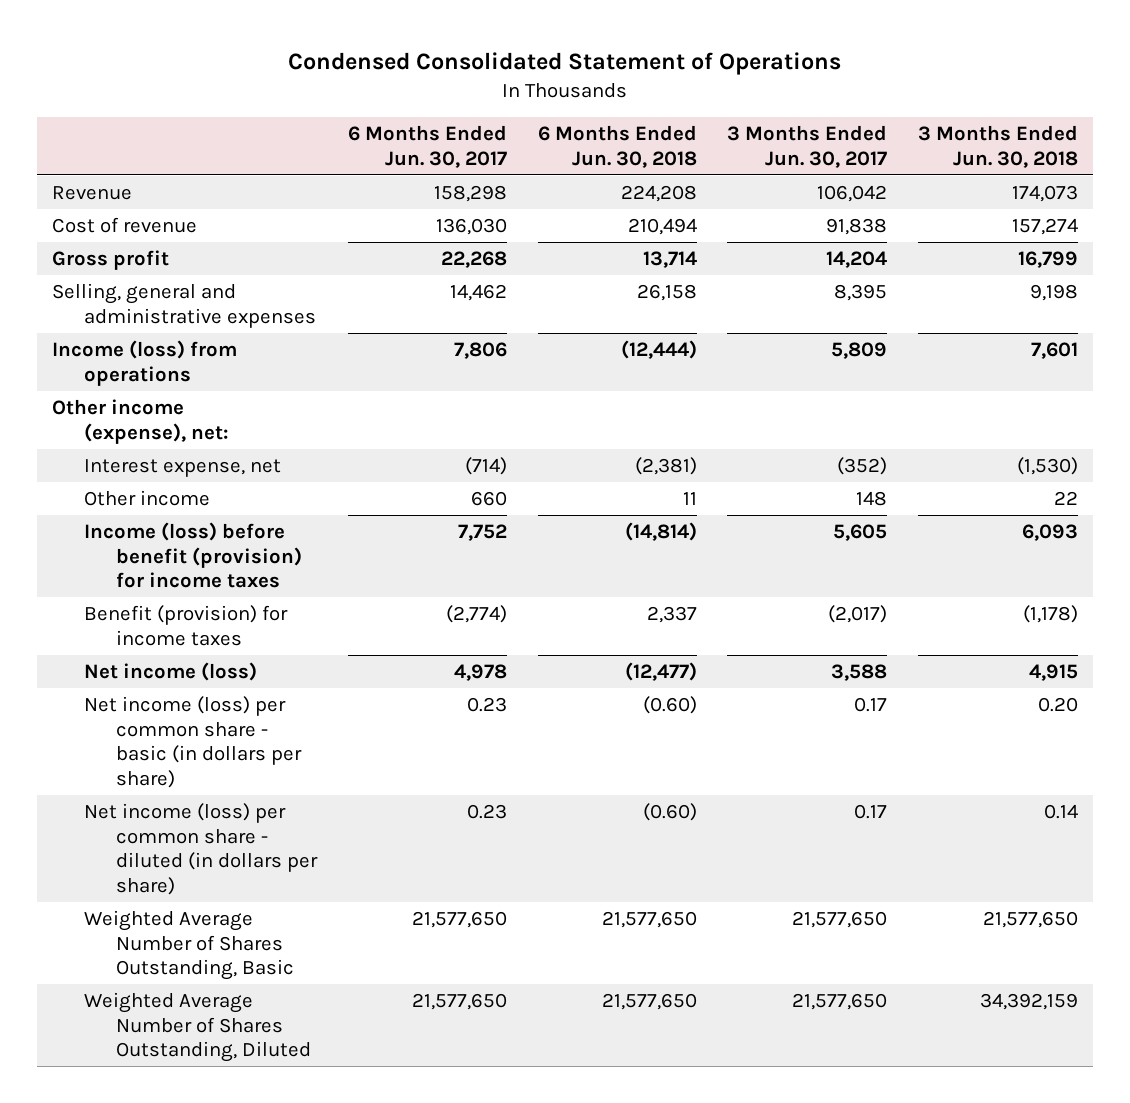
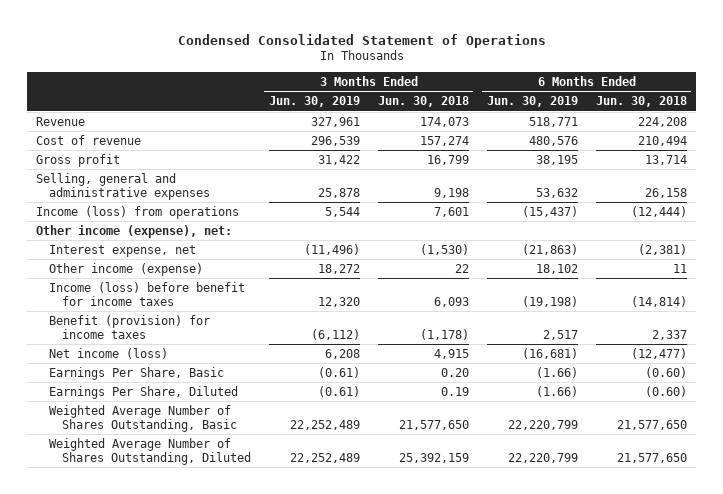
[347,125,507,168] 6 Months Ended Jun. 30, 2017 -> none
[727,125,888,168] 3 Months Ended Jun. 30, 2017 -> none
none -> [268,96,360,108] Jun. 30, 2019
none -> [486,96,578,108] Jun. 30, 2019
[84,490,211,507] Other income -> [49,262,204,276] Other income (expense)
[84,522,303,589] Income (loss) before benefit (provision) for income taxes -> [49,281,246,306] Income (loss) before benefit for income taxes
[84,696,303,788] Net income (loss) per common share - basic (in dollars per share) -> [49,366,225,380] Earnings Per Share, Basic
[84,803,319,895] Net income (loss) per common share - diluted (in dollars per share) -> [49,385,239,399] Earnings Per Share, Diluted
[1043,804,1078,820] 0.14 -> [440,386,469,396] 0.19
[979,993,1078,1011] 34,392,159 -> [398,452,469,463] 25,392,159

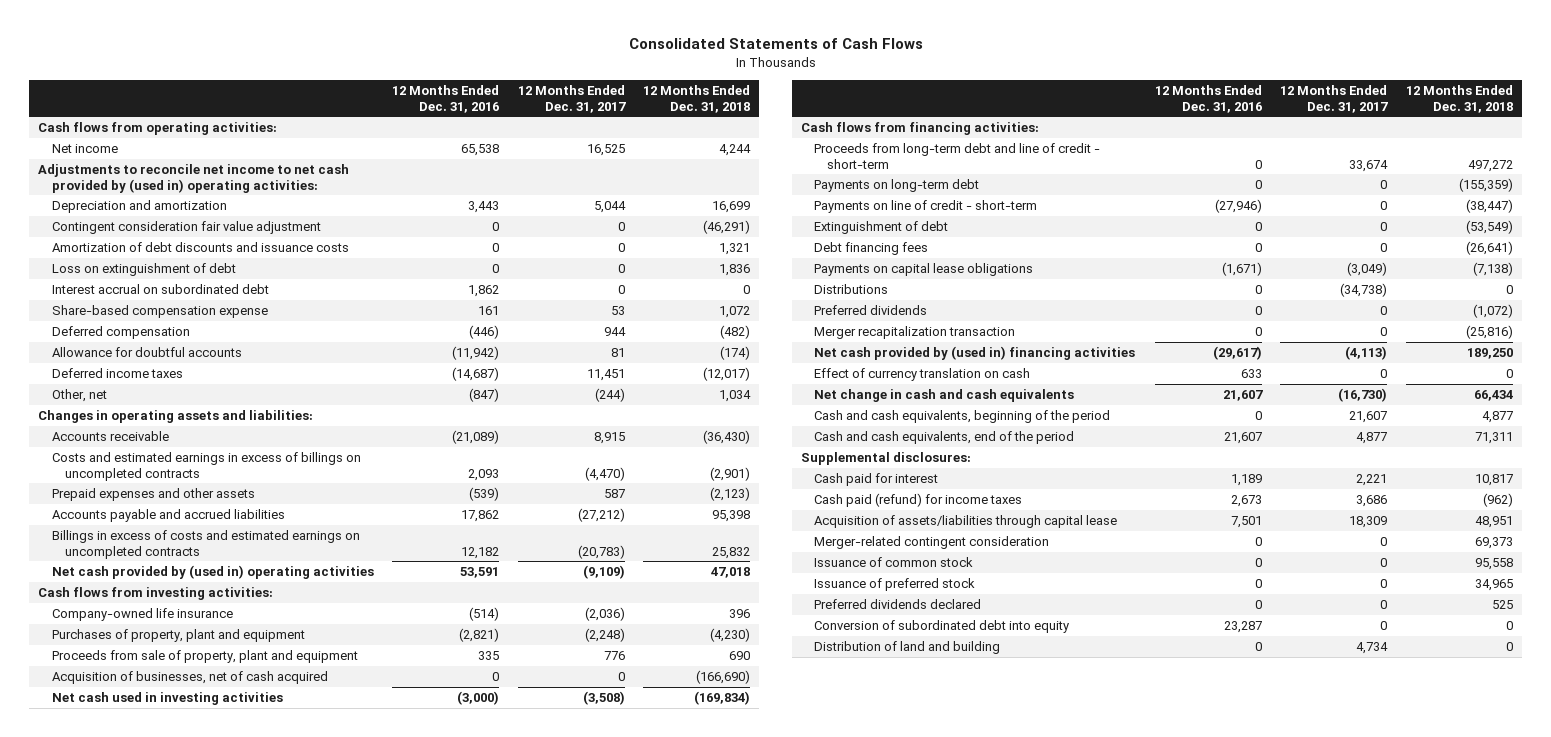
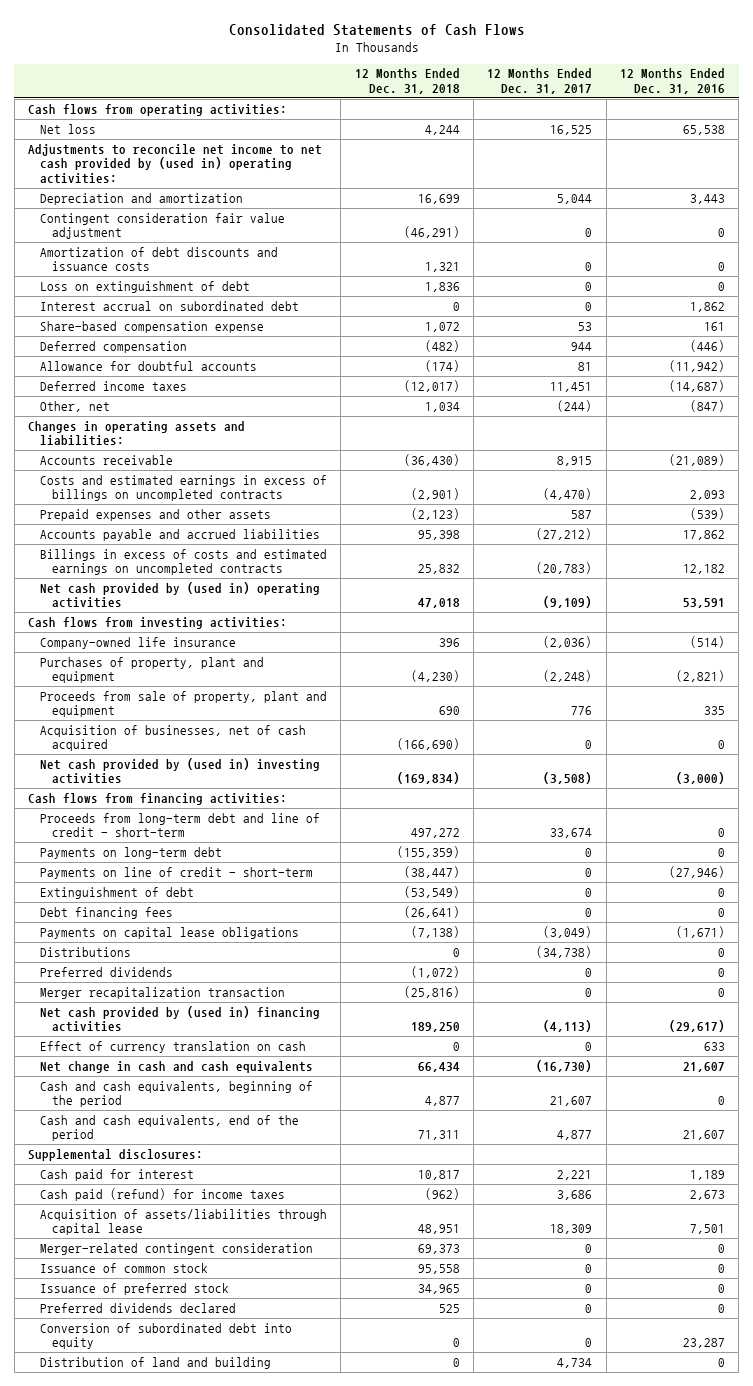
[51,144,118,154] Net income -> [40,123,97,134] Net loss
[51,692,283,706] Net cash used in investing activities -> [40,757,321,785] Net cash provided by (used in) investing activities

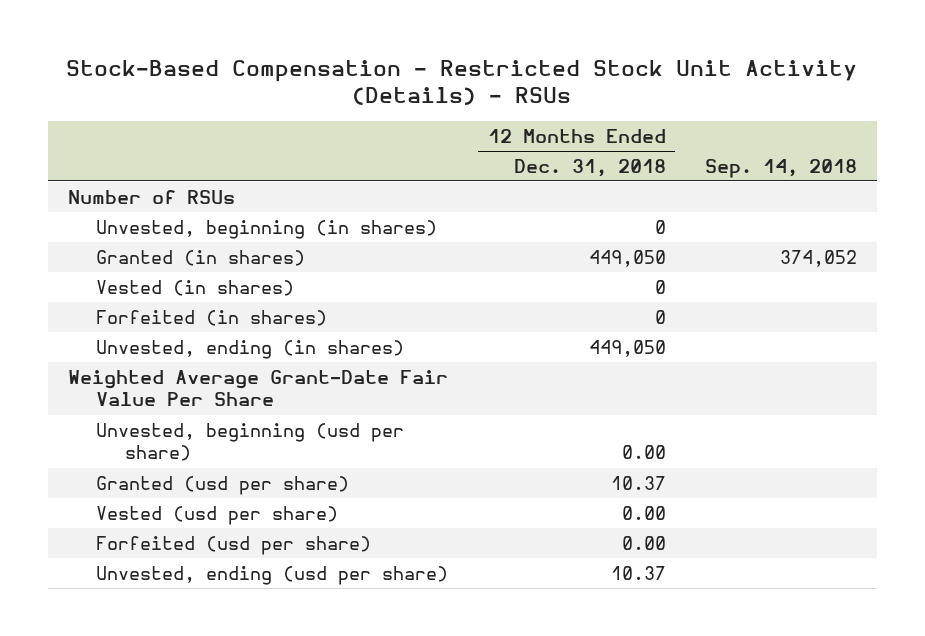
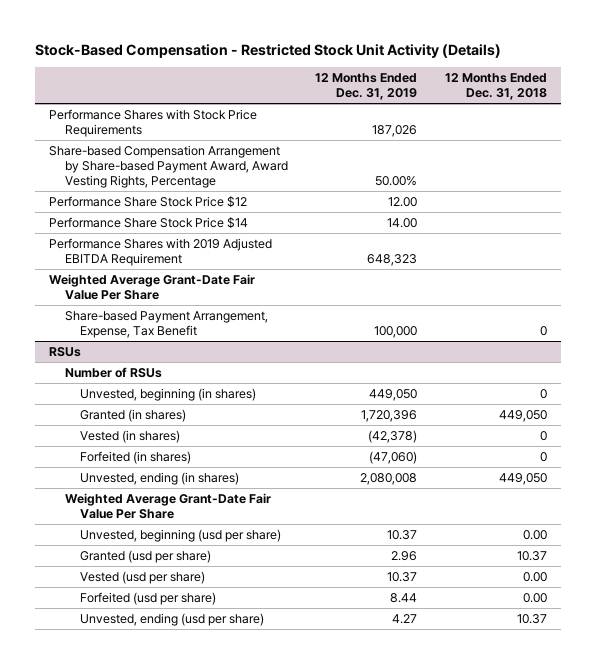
[66,59,858,106] Stock-Based Compensation - Restricted Stock Unit Activity (Details) - RSUs -> [35,43,502,58] Stock-Based Compensation - Restricted Stock Unit Activity (Details)
[705,158,858,178] Sep. 14, 2018 -> none
none -> [315,72,418,101] 12 Months Ended Dec. 31, 2019
none -> [48,108,257,138] Performance Shares with Stock Price Requirements
none -> [48,144,288,189] Share-based Compensation Arrangement by Share-based Payment Award, Award Vesting Rights, Percentage
none -> [48,195,247,208] Performance Share Stock Price $12
none -> [48,216,248,229] Performance Share Stock Price $14
none -> [48,237,272,267] Performance Shares with 2019 Adjusted EBITDA Requirement
none -> [48,273,255,301] Weighted Average Grant-Date Fair Value Per Share
none -> [64,310,268,339] Share-based Payment Arrangement, Expense, Tax Benefit
none -> [48,346,81,357] RSUs

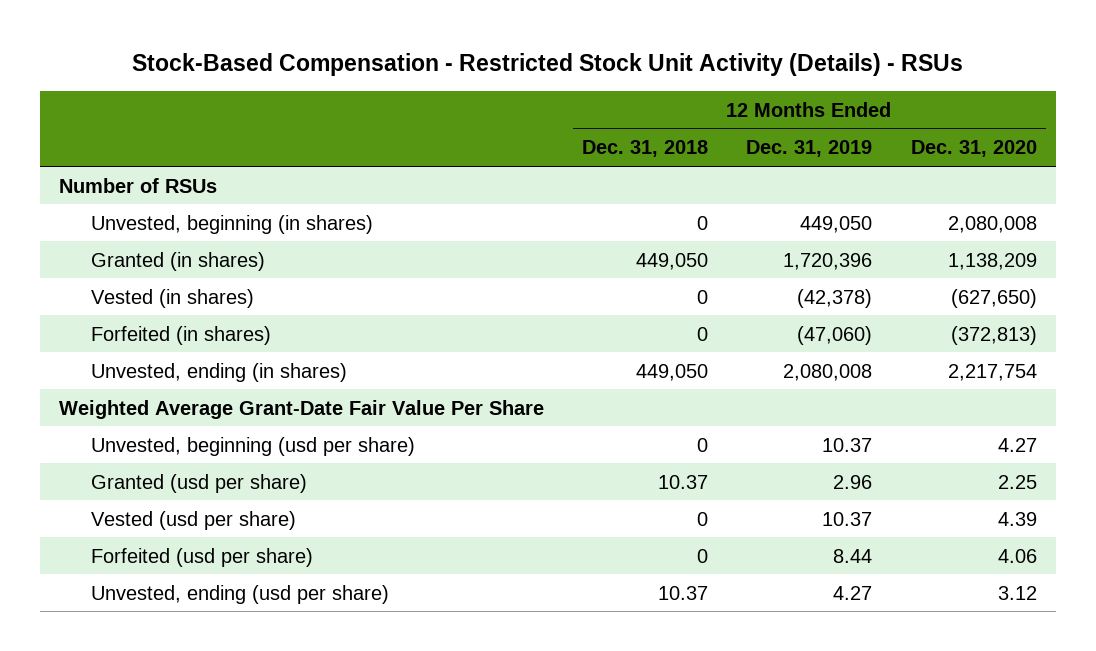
[35,43,502,58] Stock-Based Compensation - Restricted Stock Unit Activity (Details) -> [131,53,963,77] Stock-Based Compensation - Restricted Stock Unit Activity (Details) - RSUs
none -> [910,140,1037,158] Dec. 31, 2020
[48,108,257,138] Performance Shares with Stock Price Requirements -> none
[48,144,288,189] Share-based Compensation Arrangement by Share-based Payment Award, Award Vesting Rights, Percentage -> none
[48,195,247,208] Performance Share Stock Price $12 -> none
[48,216,248,229] Performance Share Stock Price $14 -> none
[48,237,272,267] Performance Shares with 2019 Adjusted EBITDA Requirement -> none
[48,273,255,301] Weighted Average Grant-Date Fair Value Per Share -> none
[64,310,268,339] Share-based Payment Arrangement, Expense, Tax Benefit -> none
[48,346,81,357] RSUs -> none
[523,529,548,540] 0.00 -> [697,437,709,452] 0
[523,571,548,582] 0.00 -> [697,511,709,526] 0
[523,592,548,603] 0.00 -> [697,548,709,563] 0

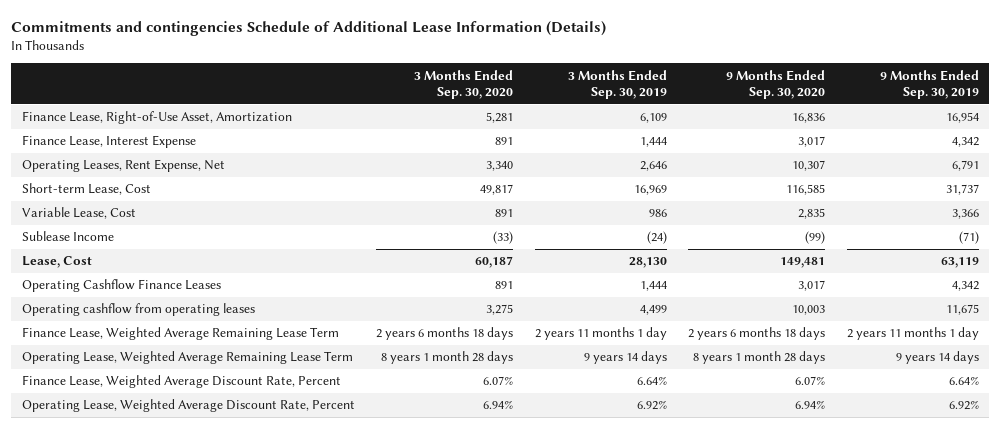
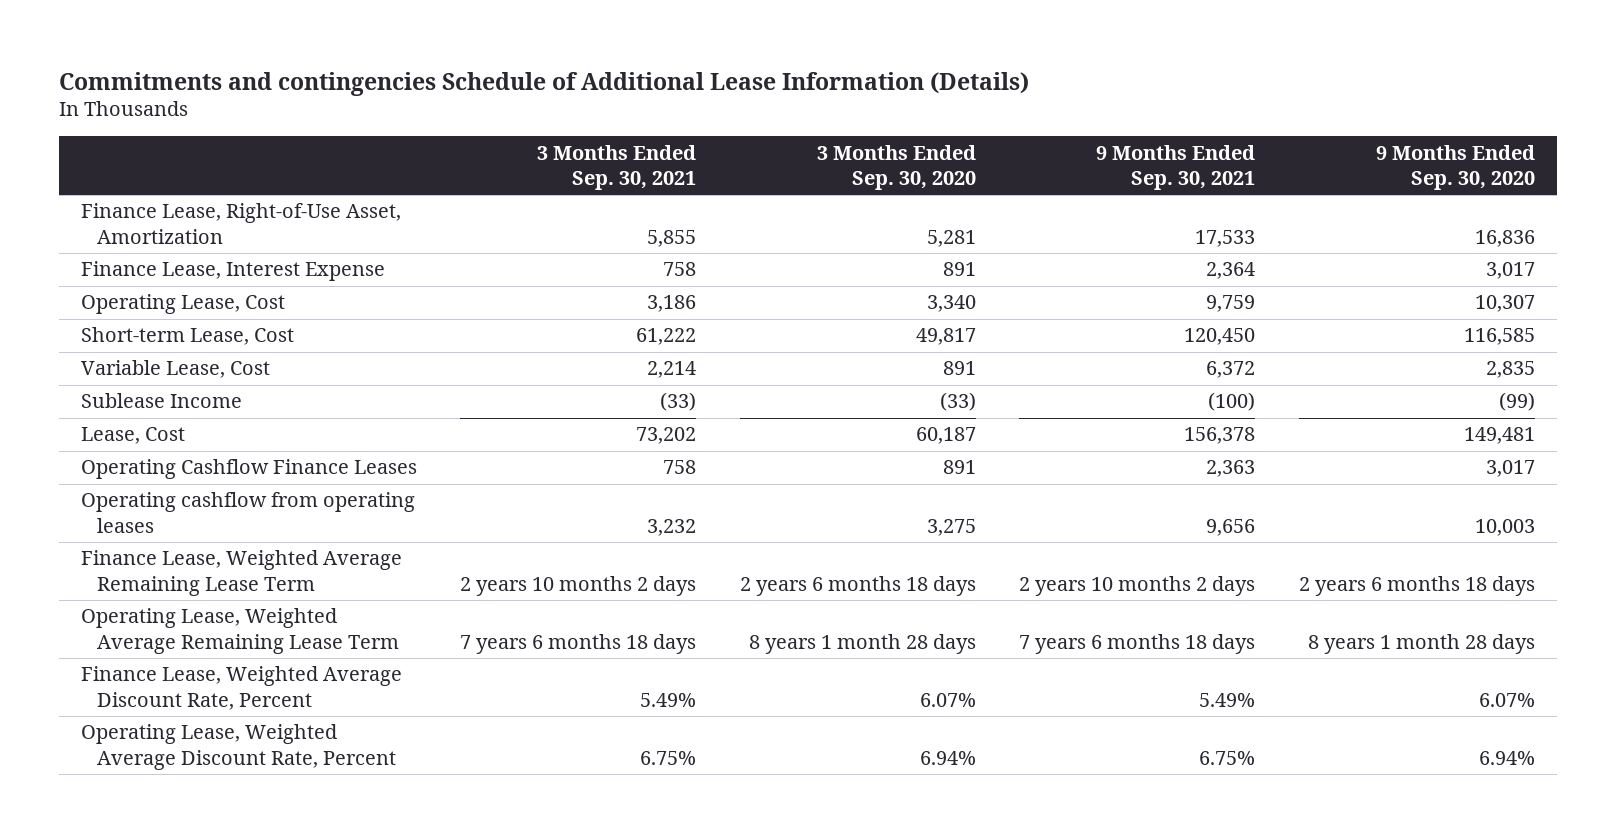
[567,69,667,99] 3 Months Ended Sep. 30, 2019 -> none
[879,69,979,99] 9 Months Ended Sep. 30, 2019 -> none
none -> [537,144,697,190] 3 Months Ended Sep. 30, 2021
none -> [1096,144,1256,190] 9 Months Ended Sep. 30, 2021
[22,159,226,173] Operating Leases, Rent Expense, Net -> [80,294,285,315] Operating Lease, Cost

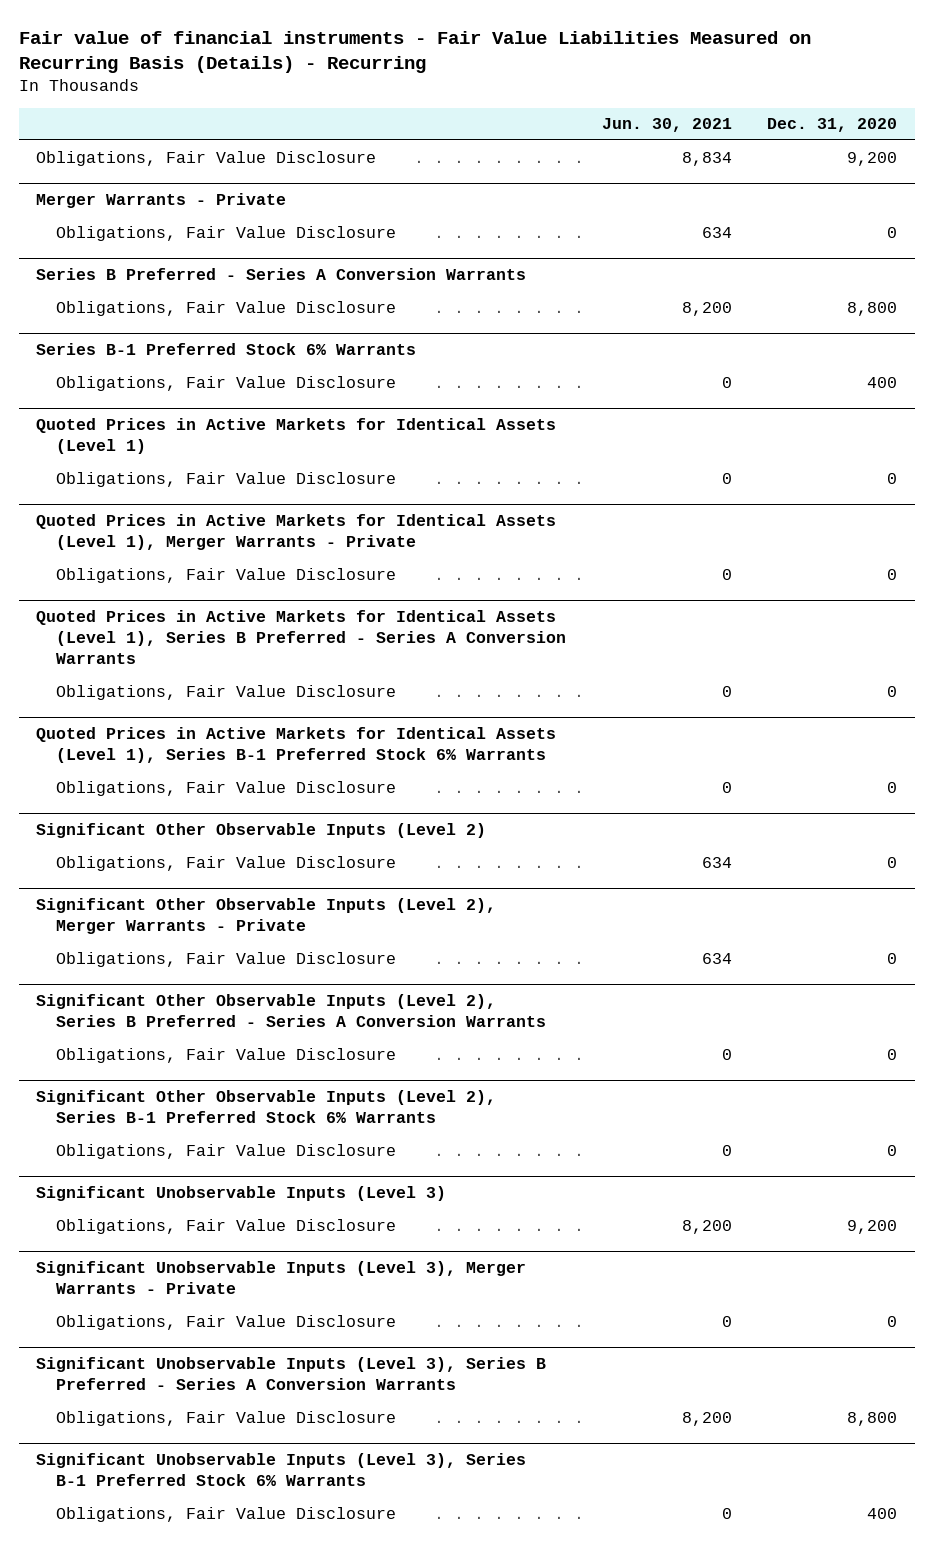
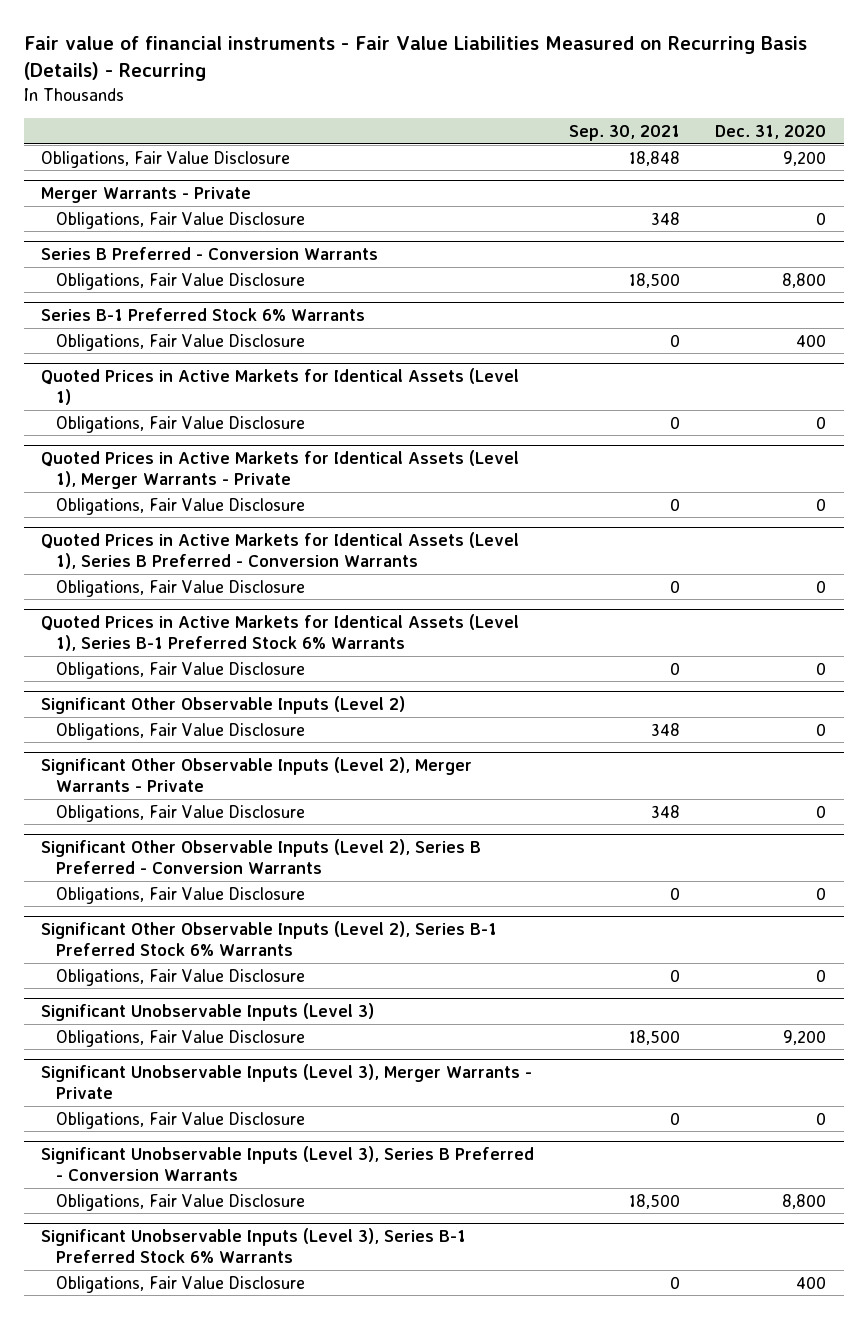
[601,118,732,133] Jun. 30, 2021 -> none
none -> [569,124,681,141] Sep. 30, 2021
[36,268,527,281] Series B Preferred - Series A Conversion Warrants -> [41,247,379,261] Series B Preferred - Conversion Warrants
[36,610,567,665] Quoted Prices in Active Markets for Identical Assets (Level 1), Series B Preferred - Series A Conversion Warrants -> [41,532,520,570] Quoted Prices in Active Markets for Identical Assets (Level 1), Series B Preferred - Conversion Warrants
[36,994,547,1028] Significant Other Observable Inputs (Level 2), Series B Preferred - Series A Conversion Warrants -> [41,839,482,875] Significant Other Observable Inputs (Level 2), Series B Preferred - Conversion Warrants
[36,1357,547,1391] Significant Unobservable Inputs (Level 3), Series B Preferred - Series A Conversion Warrants -> [41,1146,535,1182] Significant Unobservable Inputs (Level 3), Series B Preferred - Conversion Warrants

